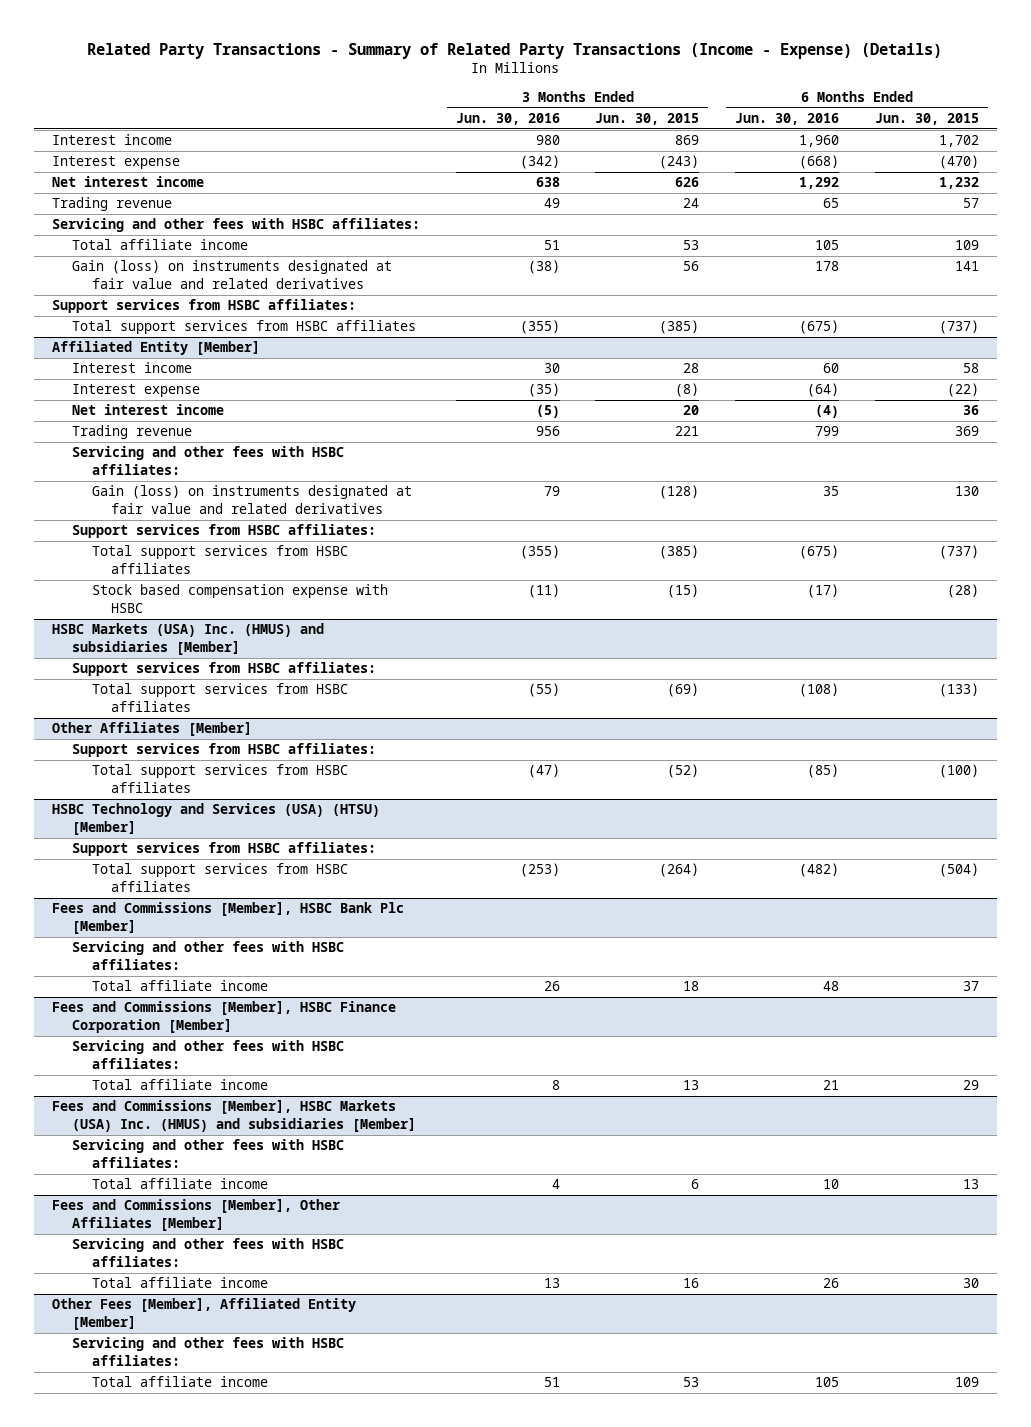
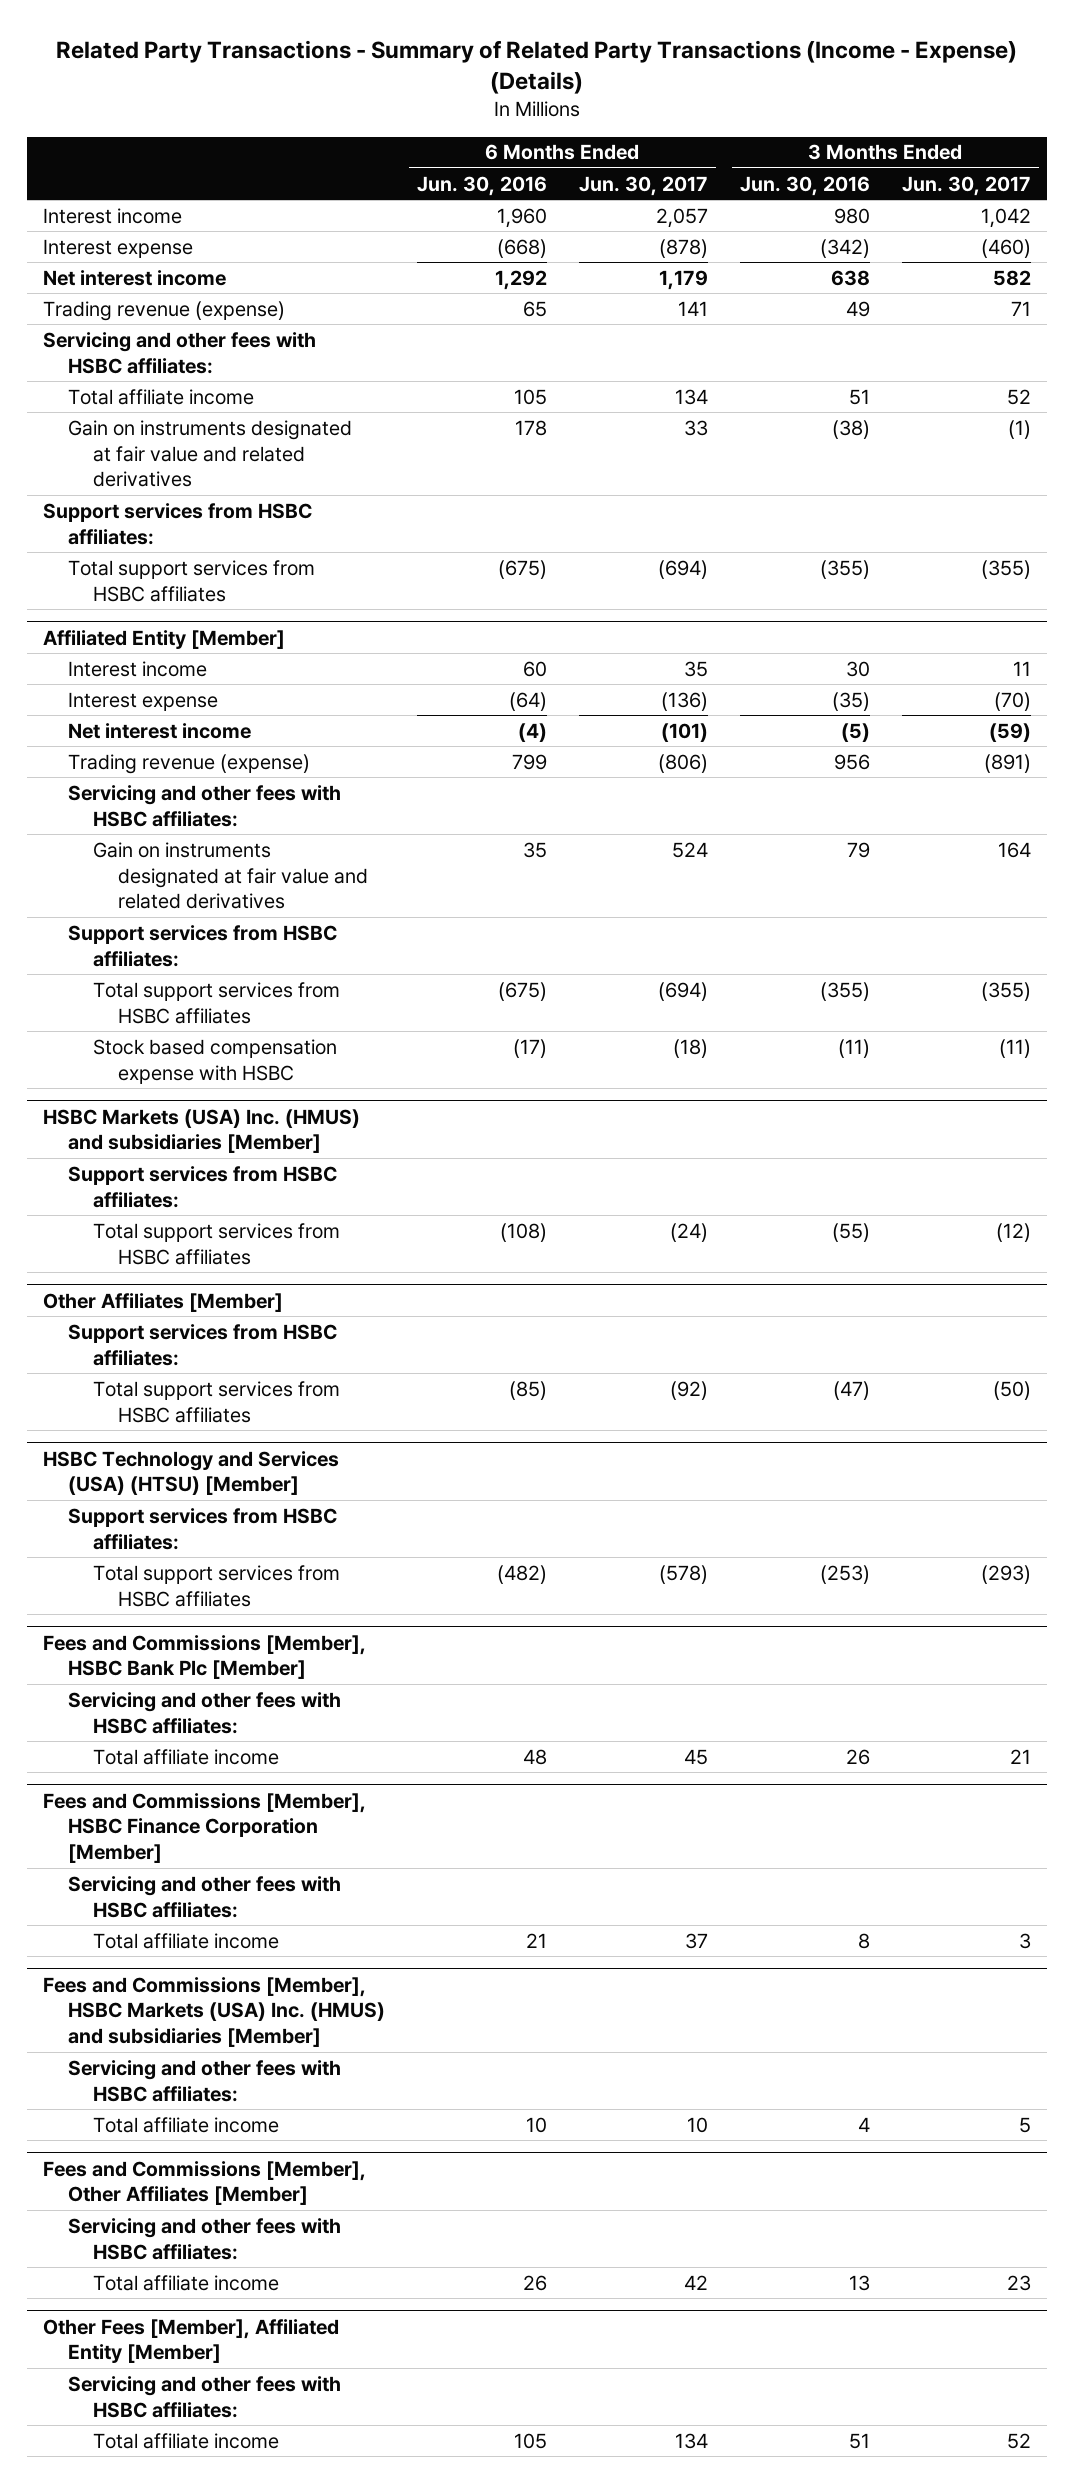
[595,113,700,126] Jun. 30, 2015 -> none
[874,113,979,126] Jun. 30, 2015 -> none
none -> [578,175,708,196] Jun. 30, 2017
none -> [901,175,1031,196] Jun. 30, 2017
[52,197,173,212] Trading revenue -> [42,300,285,321] Trading revenue (expense)
[71,260,392,289] Gain (loss) on instruments designated at fair value and related derivatives -> [67,419,352,488] Gain on instruments designated at fair value and related derivatives
[71,425,192,440] Trading revenue -> [67,753,310,774] Trading revenue (expense)
[91,485,412,514] Gain (loss) on instruments designated at fair value and related derivatives -> [93,841,369,910] Gain on instruments designated at fair value and related derivatives

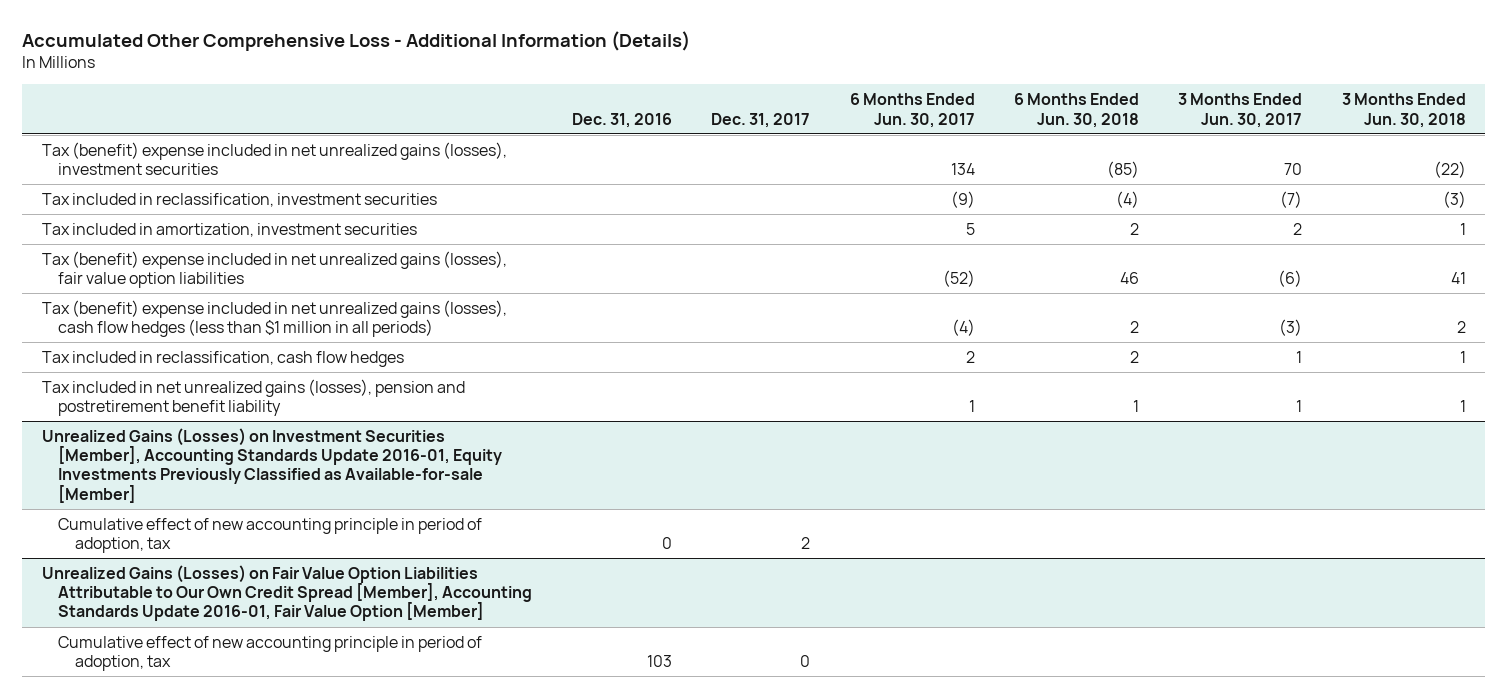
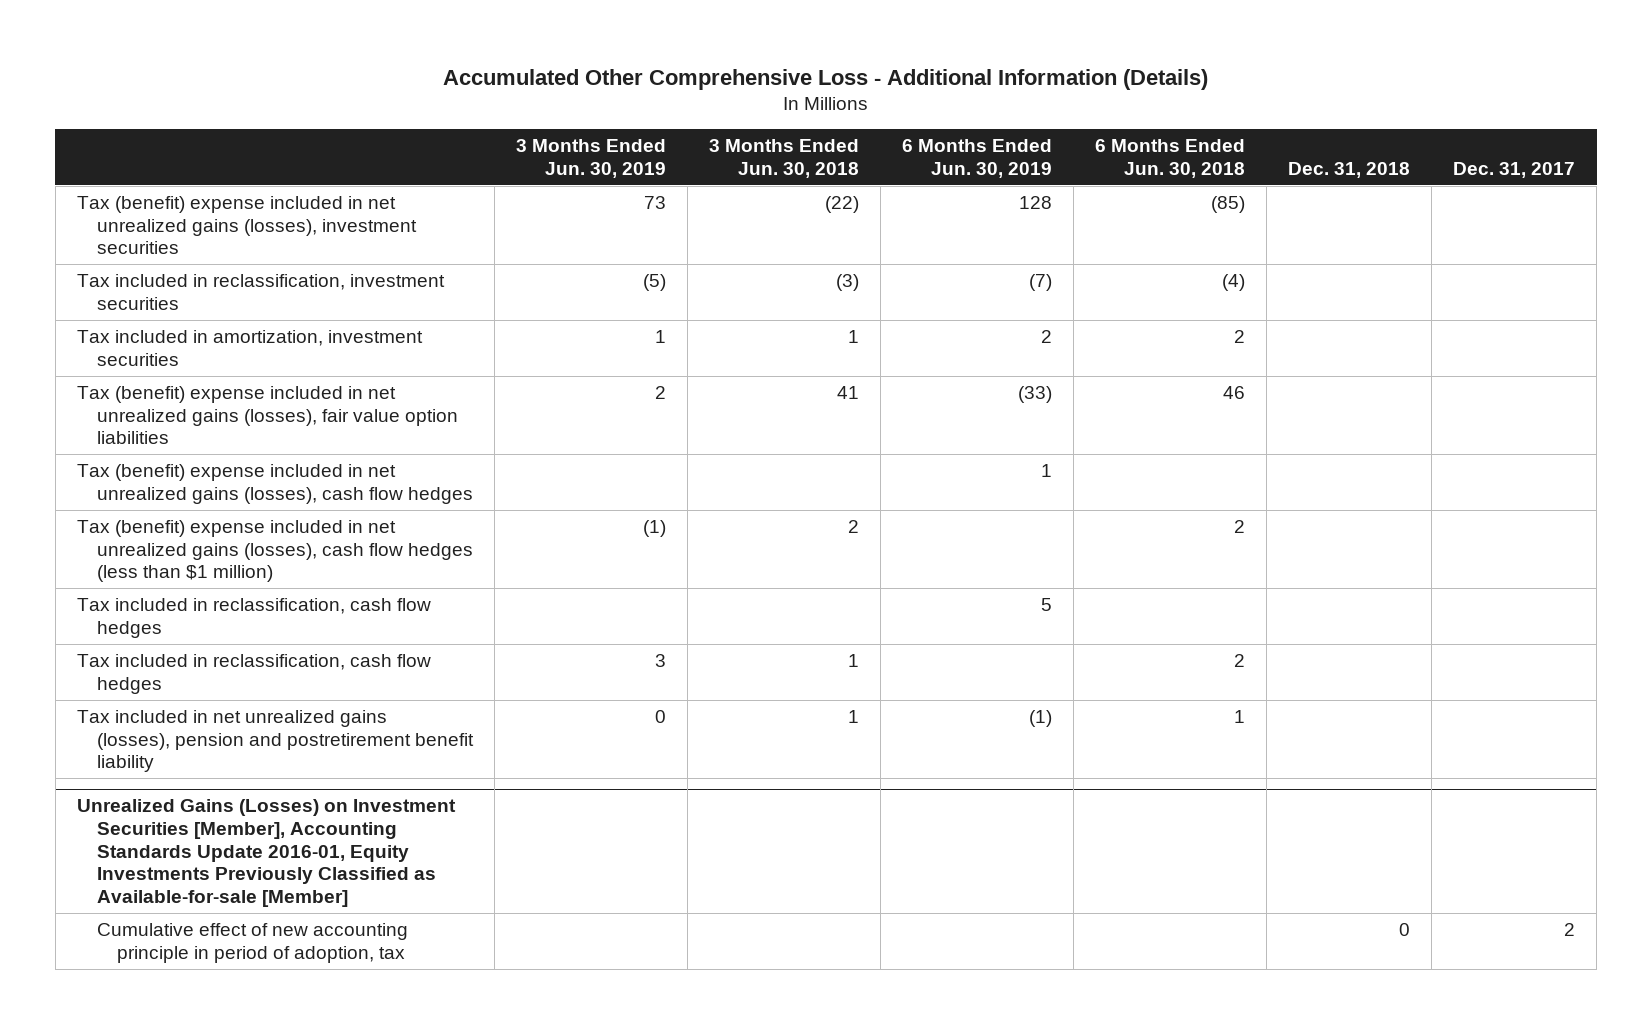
[571,112,672,128] Dec. 31, 2016 -> none
[849,93,975,128] 6 Months Ended Jun. 30, 2017 -> none
[1178,93,1303,128] 3 Months Ended Jun. 30, 2017 -> none
none -> [515,139,666,178] 3 Months Ended Jun. 30, 2019
none -> [902,139,1053,178] 6 Months Ended Jun. 30, 2019
none -> [1288,161,1411,178] Dec. 31, 2018
none -> [76,464,473,504] Tax (benefit) expense included in net unrealized gains (losses), cash flow hedges
[41,299,507,338] Tax (benefit) expense included in net unrealized gains (losses), cash flow hedges (less than $1 million in all periods) -> [76,520,473,583] Tax (benefit) expense included in net unrealized gains (losses), cash flow hedges (less than $1 million)
none -> [76,598,431,638] Tax included in reclassification, cash flow hedges
[41,564,533,622] Unrealized Gains (Losses) on Fair Value Option Liabilities Attributable to Our Own Credit Spread [Member], Accounting Standards Update 2016-01, Fair Value Option [Member] -> none
[58,635,483,672] Cumulative effect of new accounting principle in period of adoption, tax -> none

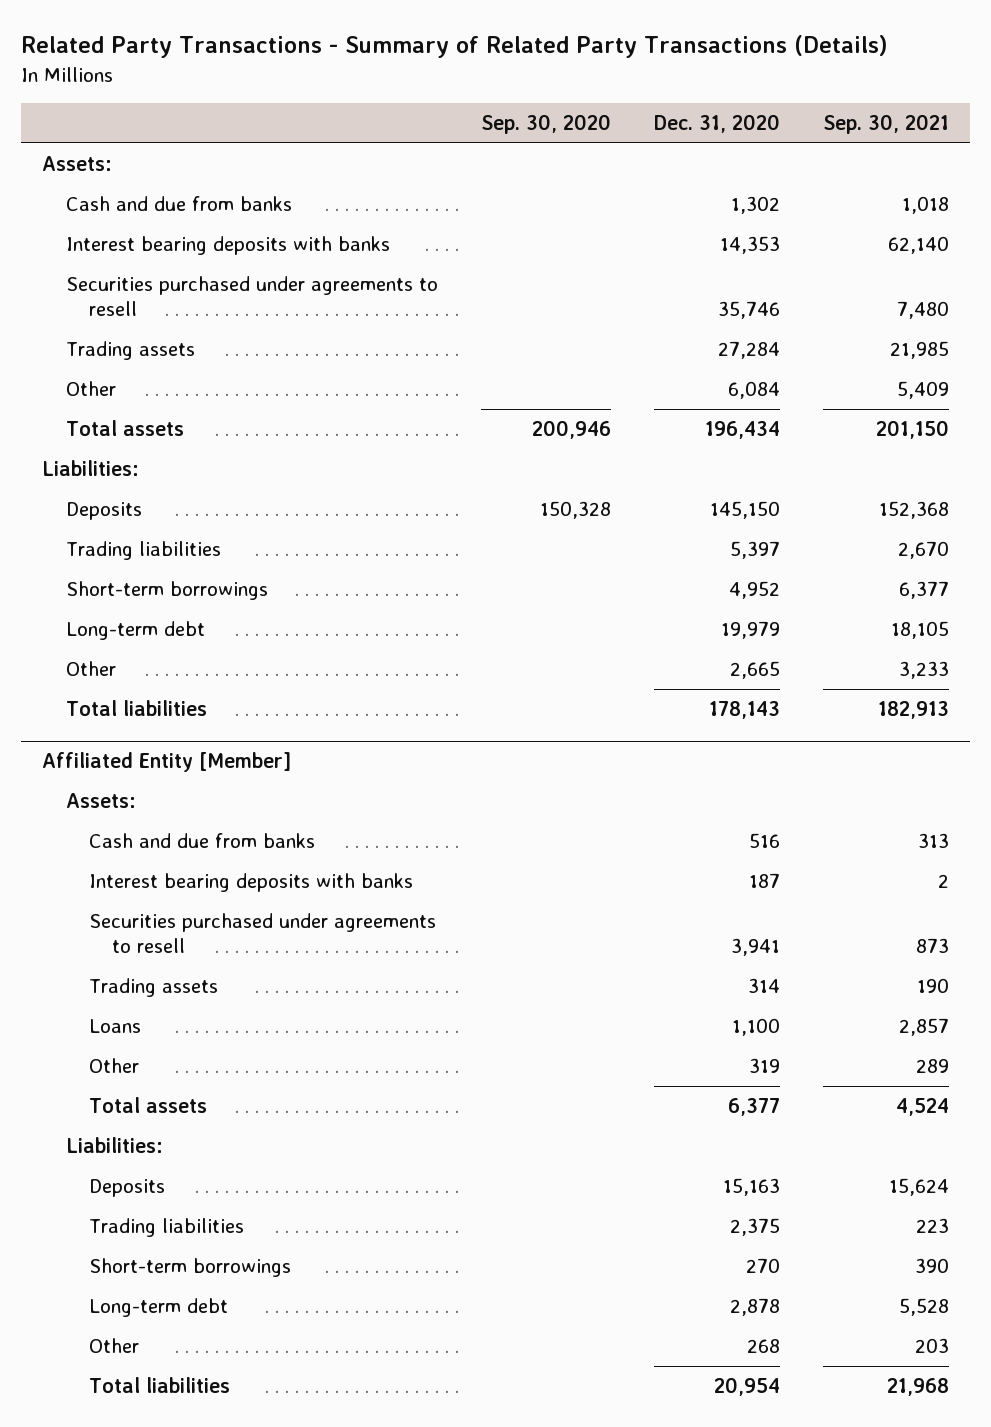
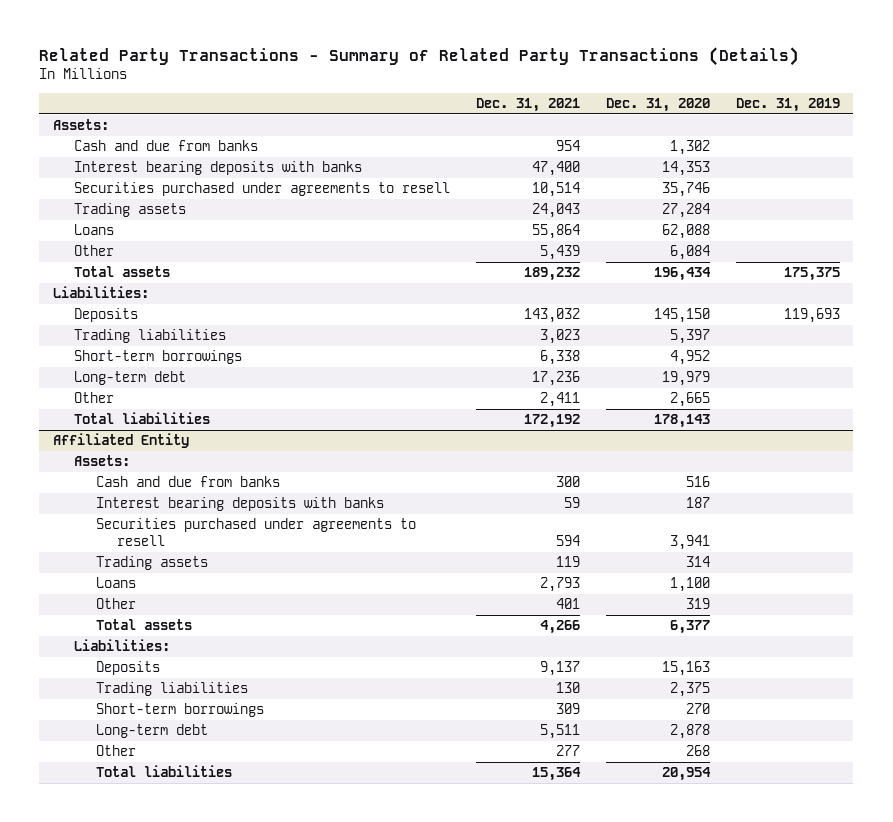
[480,113,611,134] Sep. 30, 2020 -> none
[822,113,949,134] Sep. 30, 2021 -> none
none -> [476,98,581,113] Dec. 31, 2021
none -> [736,98,841,113] Dec. 31, 2019
none -> [74,224,115,236] Loans
[42,752,292,773] Affiliated Entity [Member] -> [52,433,189,449] Affiliated Entity

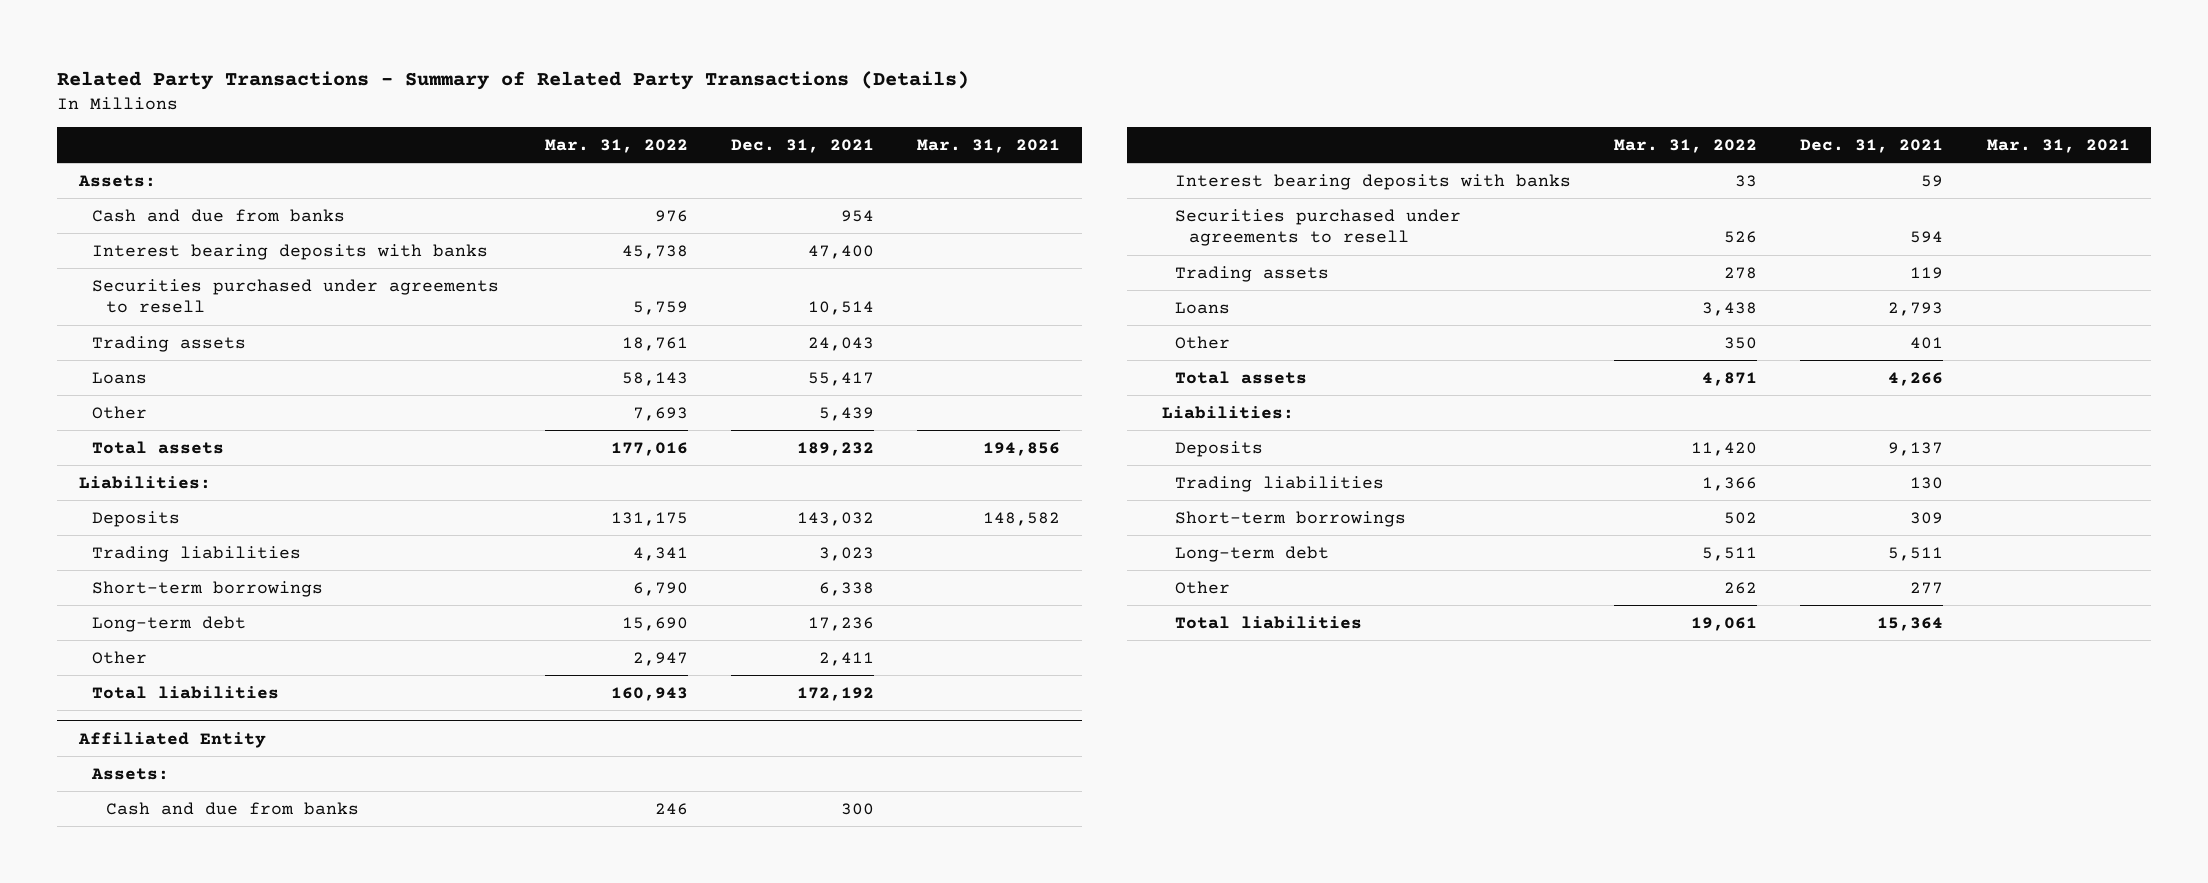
[606,98,711,113] Dec. 31, 2020 -> none
[736,98,841,113] Dec. 31, 2019 -> none
none -> [544,138,688,153] Mar. 31, 2022
none -> [917,138,1061,153] Mar. 31, 2021
[532,224,581,240] 55,864 -> [807,371,874,386] 55,417

